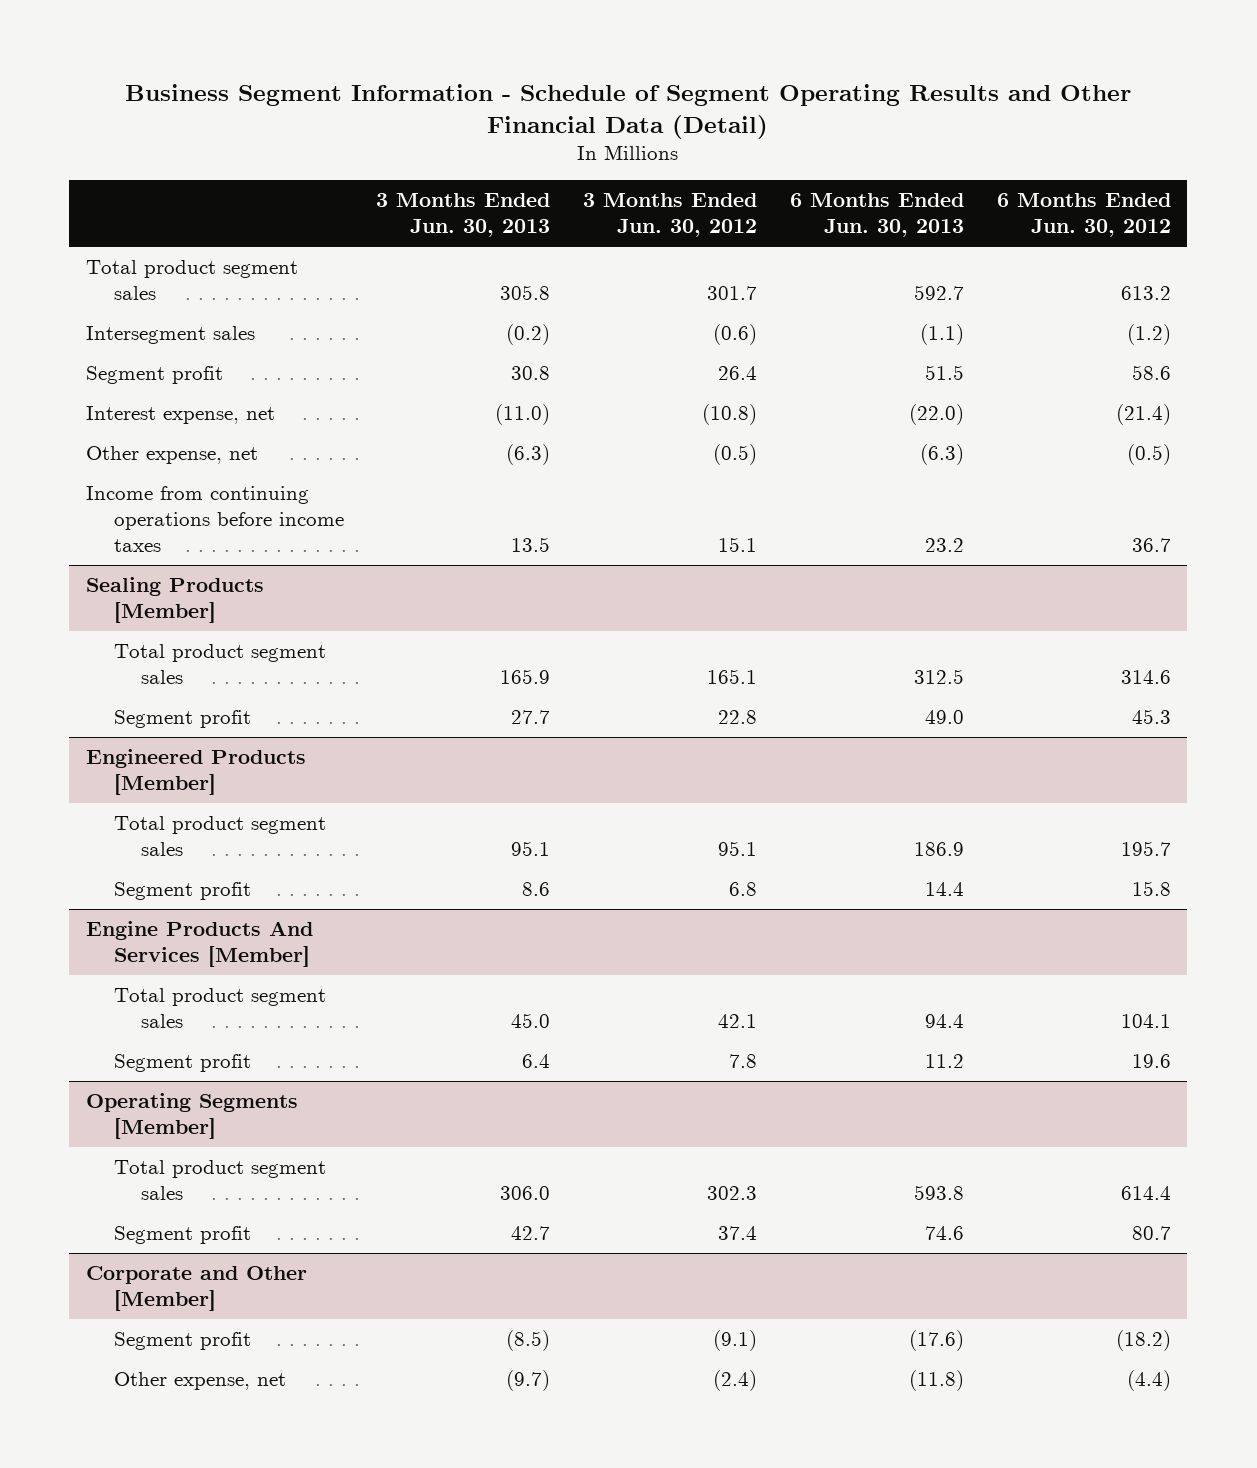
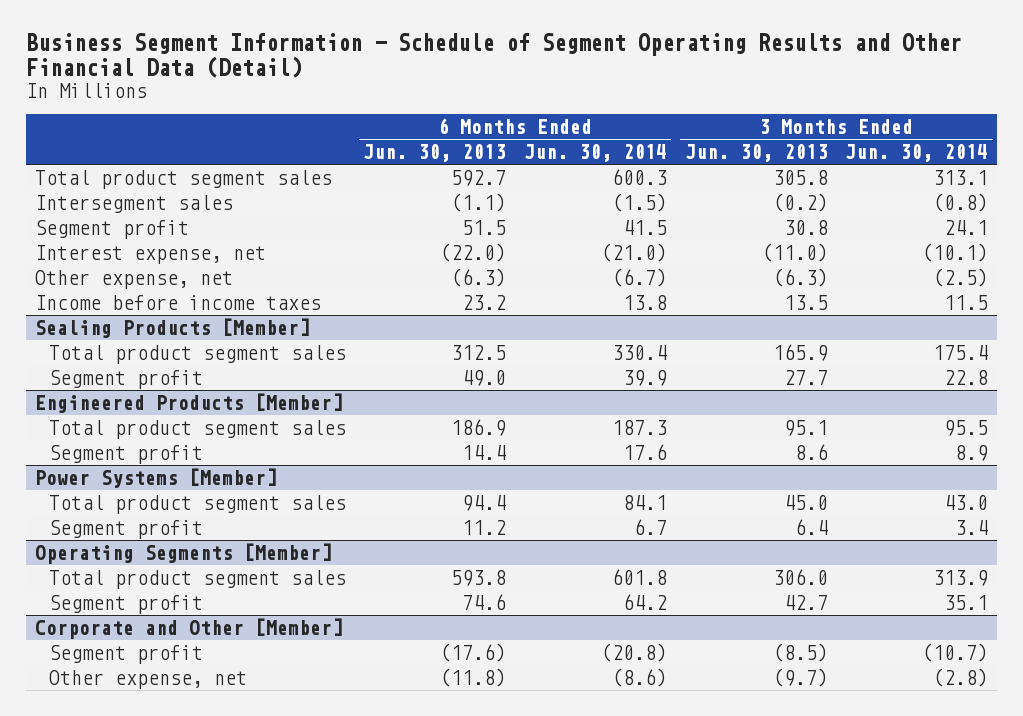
[583,193,758,238] 3 Months Ended Jun. 30, 2012 -> none
[996,193,1171,238] 6 Months Ended Jun. 30, 2012 -> none
none -> [524,144,668,163] Jun. 30, 2014
none -> [845,144,989,163] Jun. 30, 2014
[85,486,344,553] Income from continuing operations before income taxes -> [34,295,321,311] Income before income taxes
[85,921,313,968] Engine Products And Services [Member] -> none
none -> [34,468,277,489] Power Systems [Member]

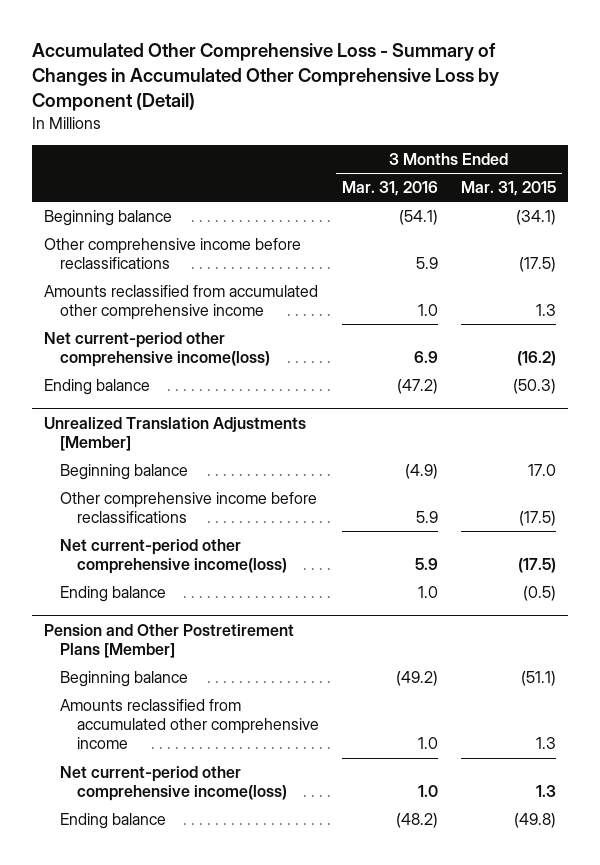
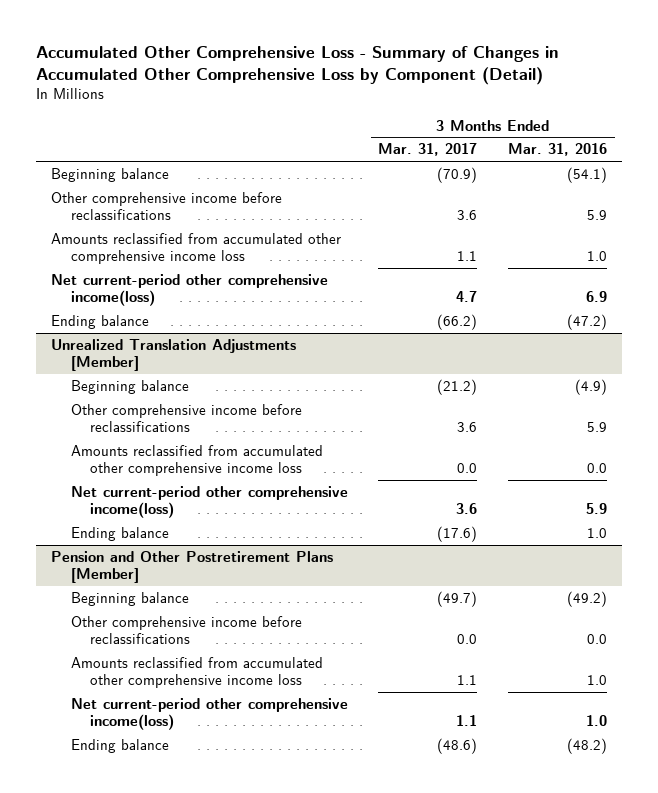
[461,181,557,197] Mar. 31, 2015 -> none
none -> [378,143,478,157] Mar. 31, 2017
[43,285,318,321] Amounts reclassified from accumulated other comprehensive income -> [51,232,342,264] Amounts reclassified from accumulated other comprehensive income loss
none -> [70,444,323,476] Amounts reclassified from accumulated other comprehensive income loss
none -> [70,615,302,644] Other comprehensive income before reclassifications
[60,699,320,750] Amounts reclassified from accumulated other comprehensive income -> [70,656,323,688] Amounts reclassified from accumulated other comprehensive income loss

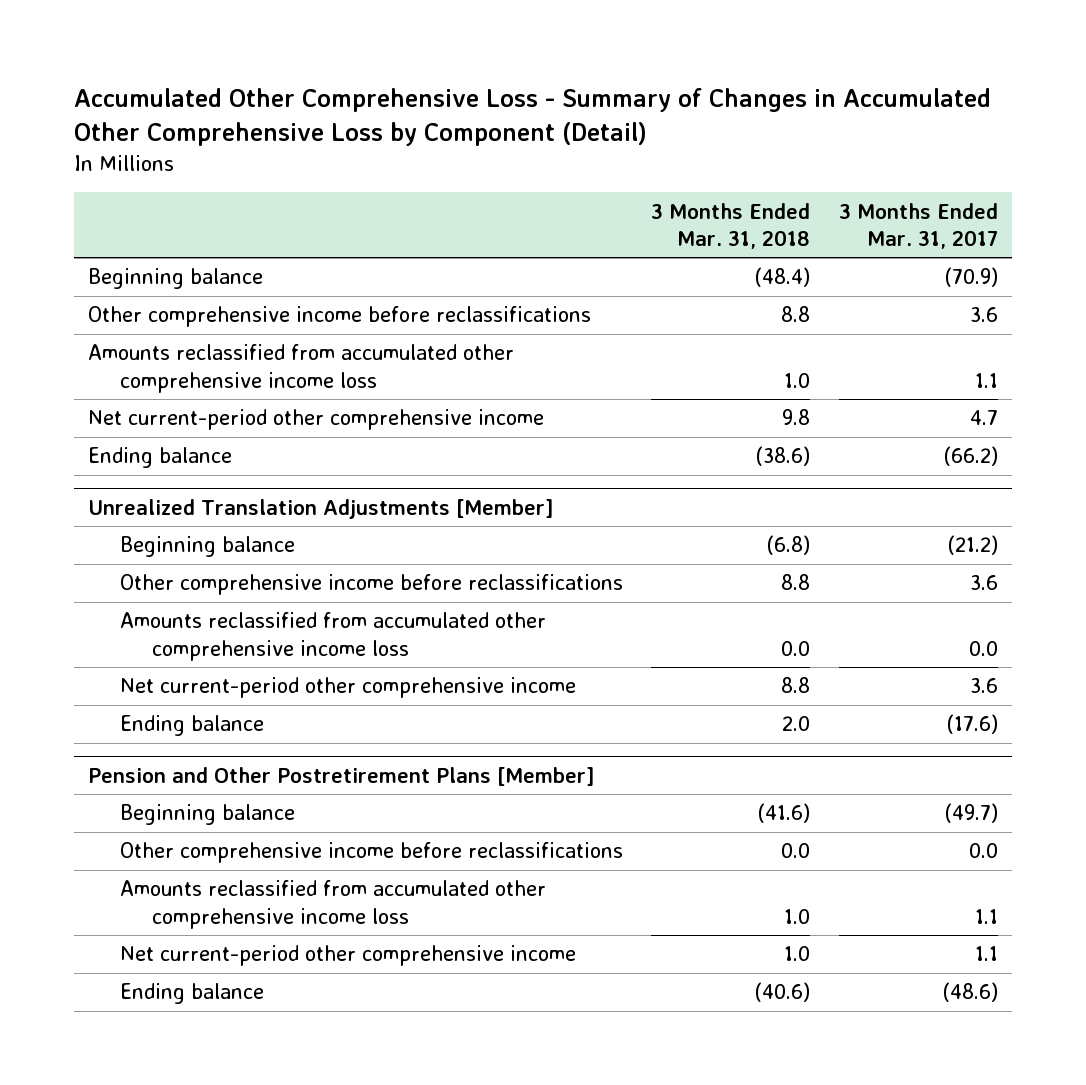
[508,143,608,157] Mar. 31, 2016 -> none
none -> [651,202,811,250] 3 Months Ended Mar. 31, 2018
[51,273,329,306] Net current-period other comprehensive income(loss) -> [87,409,544,431] Net current-period other comprehensive income
[70,485,348,518] Net current-period other comprehensive income(loss) -> [119,677,576,699] Net current-period other comprehensive income
[70,697,348,730] Net current-period other comprehensive income(loss) -> [119,945,576,967] Net current-period other comprehensive income

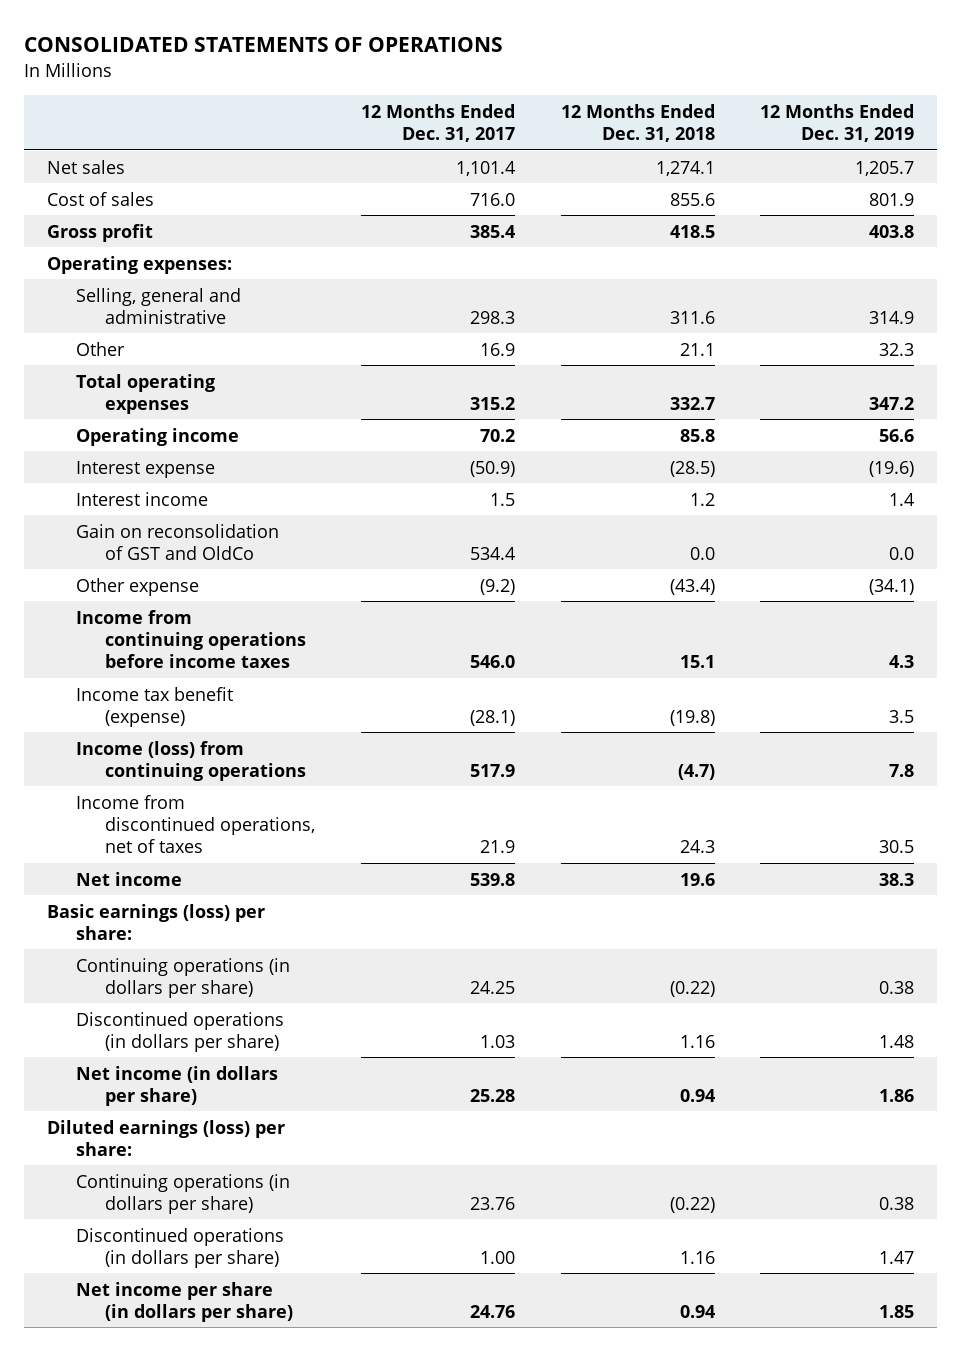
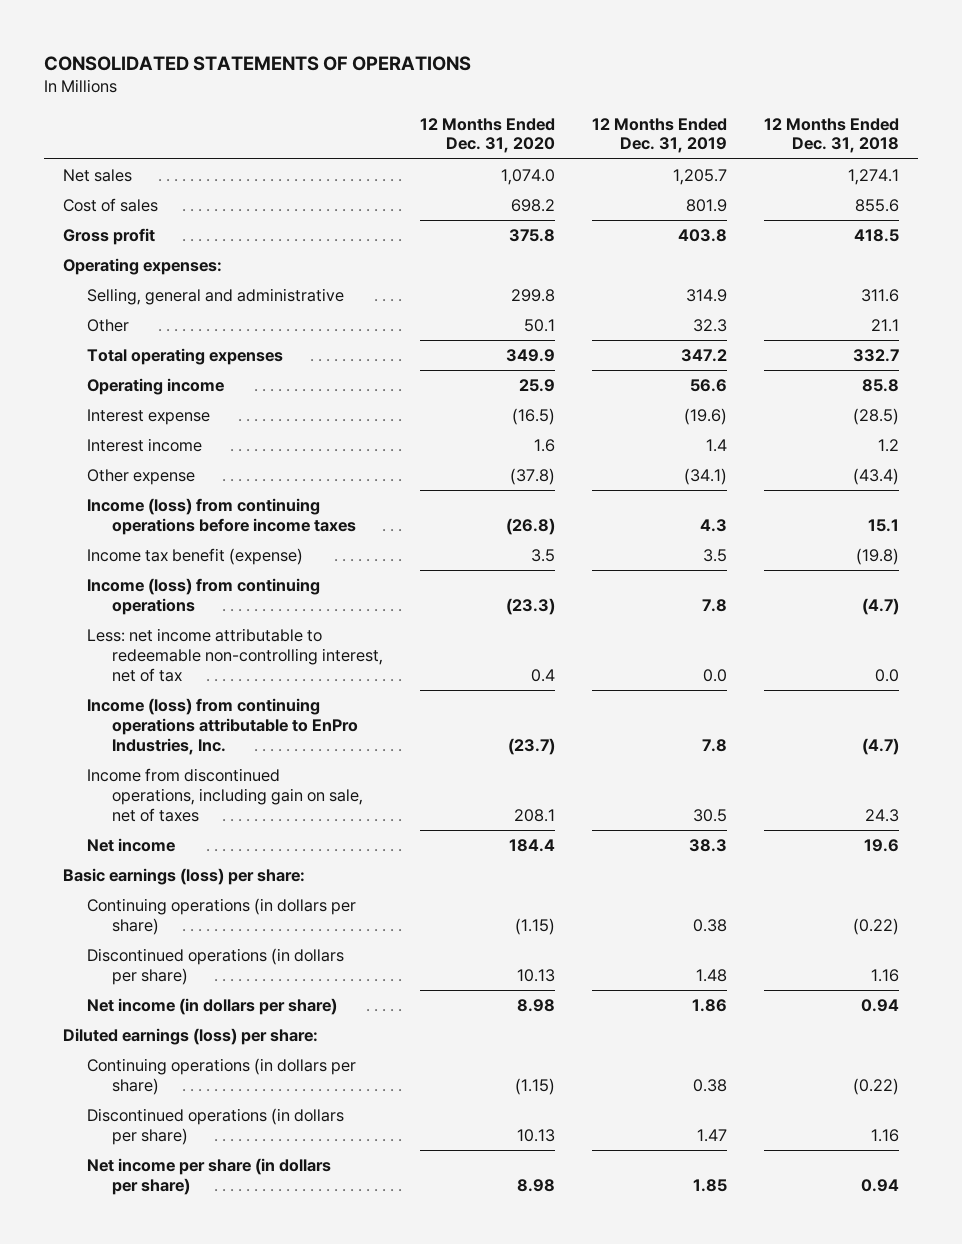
[360,103,515,142] 12 Months Ended Dec. 31, 2017 -> none
none -> [420,117,556,154] 12 Months Ended Dec. 31, 2020
[75,523,279,560] Gain on reconsolidation of GST and OldCo -> none
[75,609,306,669] Income from continuing operations before income taxes -> [87,498,357,535] Income (loss) from continuing operations before income taxes
none -> [87,628,384,682] Less: net income attributable to redeemable non-controlling interest, net of tax
none -> [87,698,359,755] Income (loss) from continuing operations attributable to EnPro Industries, Inc.
[75,794,315,854] Income from discontinued operations, net of taxes -> [87,768,364,822] Income from discontinued operations, including gain on sale, net of taxes

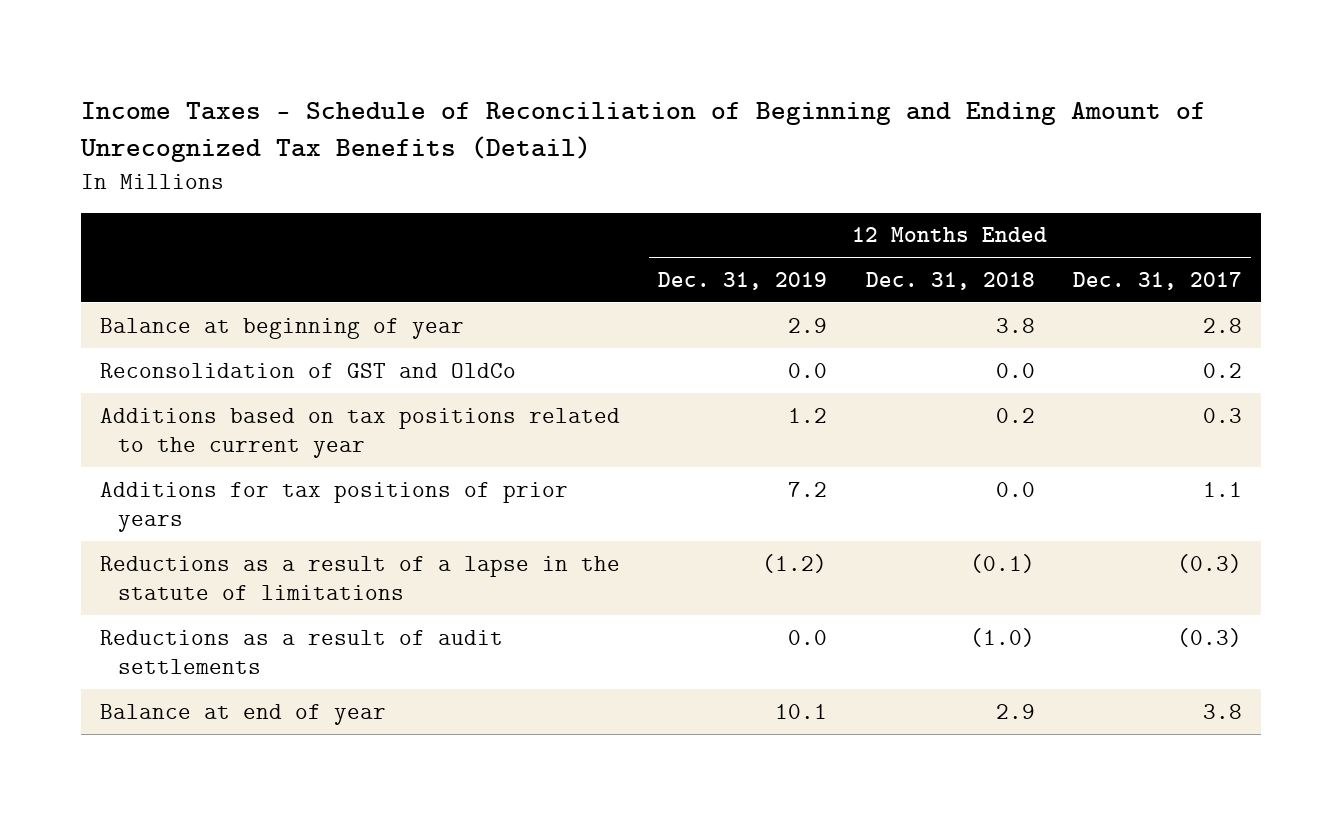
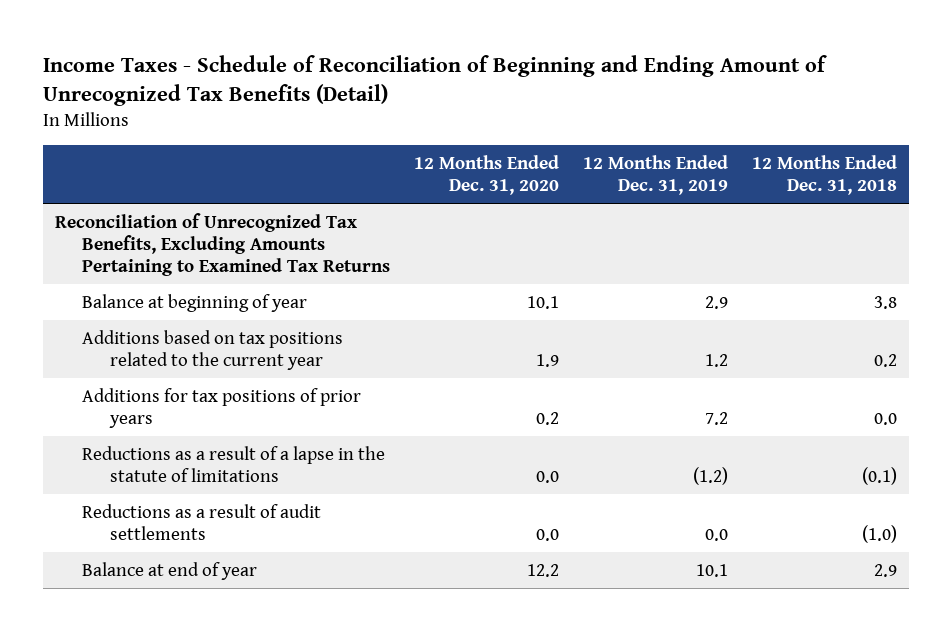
[1072,271,1242,290] Dec. 31, 2017 -> none
none -> [414,155,560,196] 12 Months Ended Dec. 31, 2020
none -> [54,213,391,276] Reconciliation of Unrecognized Tax Benefits, Excluding Amounts Pertaining to Examined Tax Returns
[100,362,517,378] Reconsolidation of GST and OldCo -> none

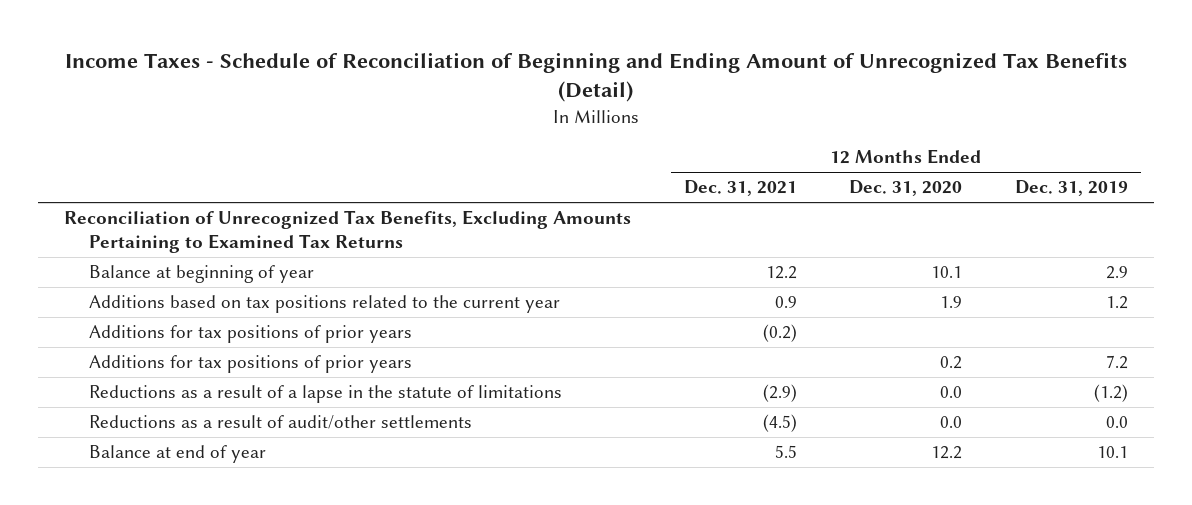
[752,155,898,196] 12 Months Ended Dec. 31, 2018 -> none
none -> [683,180,797,197] Dec. 31, 2021
none -> [89,325,413,344] Additions for tax positions of prior years
[82,504,322,540] Reductions as a result of audit settlements -> [89,415,473,430] Reductions as a result of audit/other settlements

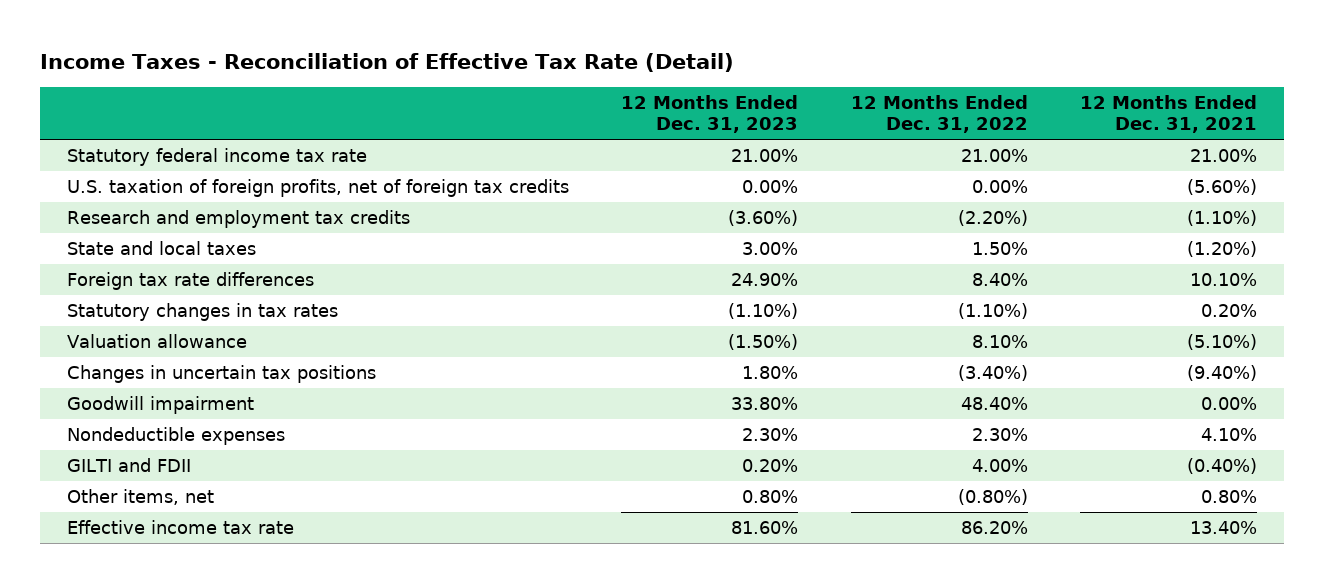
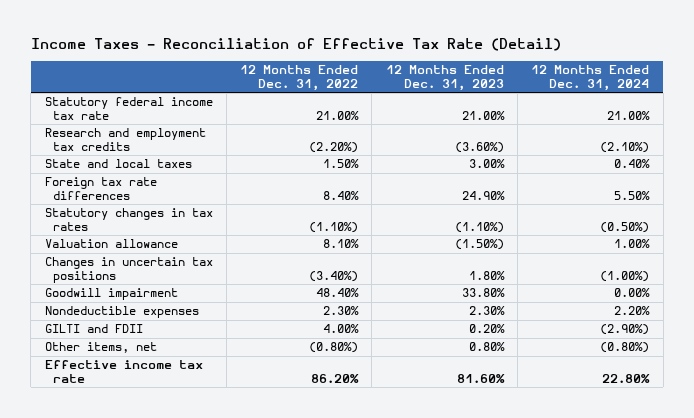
[1080,94,1258,134] 12 Months Ended Dec. 31, 2021 -> none
none -> [531,65,650,91] 12 Months Ended Dec. 31, 2024
[66,178,569,197] U.S. taxation of foreign profits, net of foreign tax credits -> none

